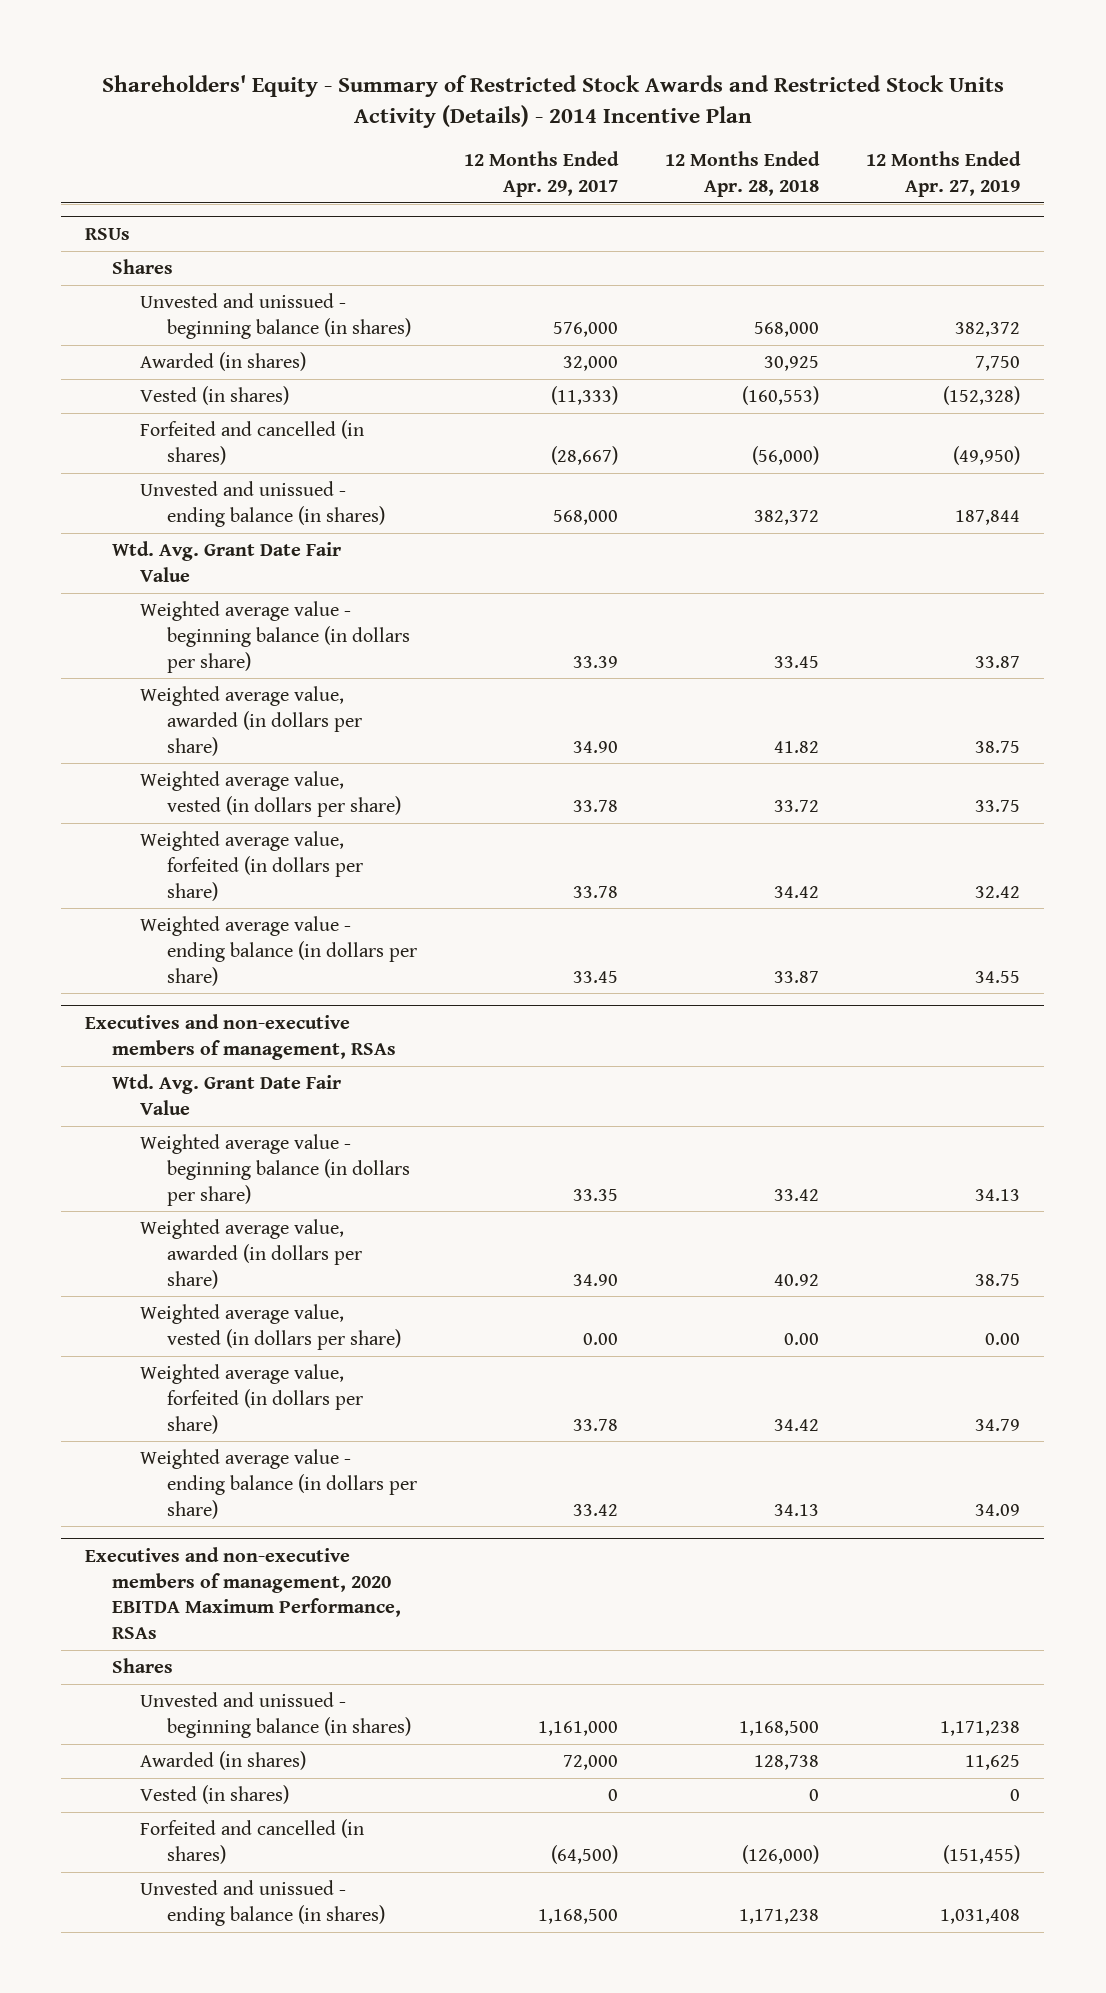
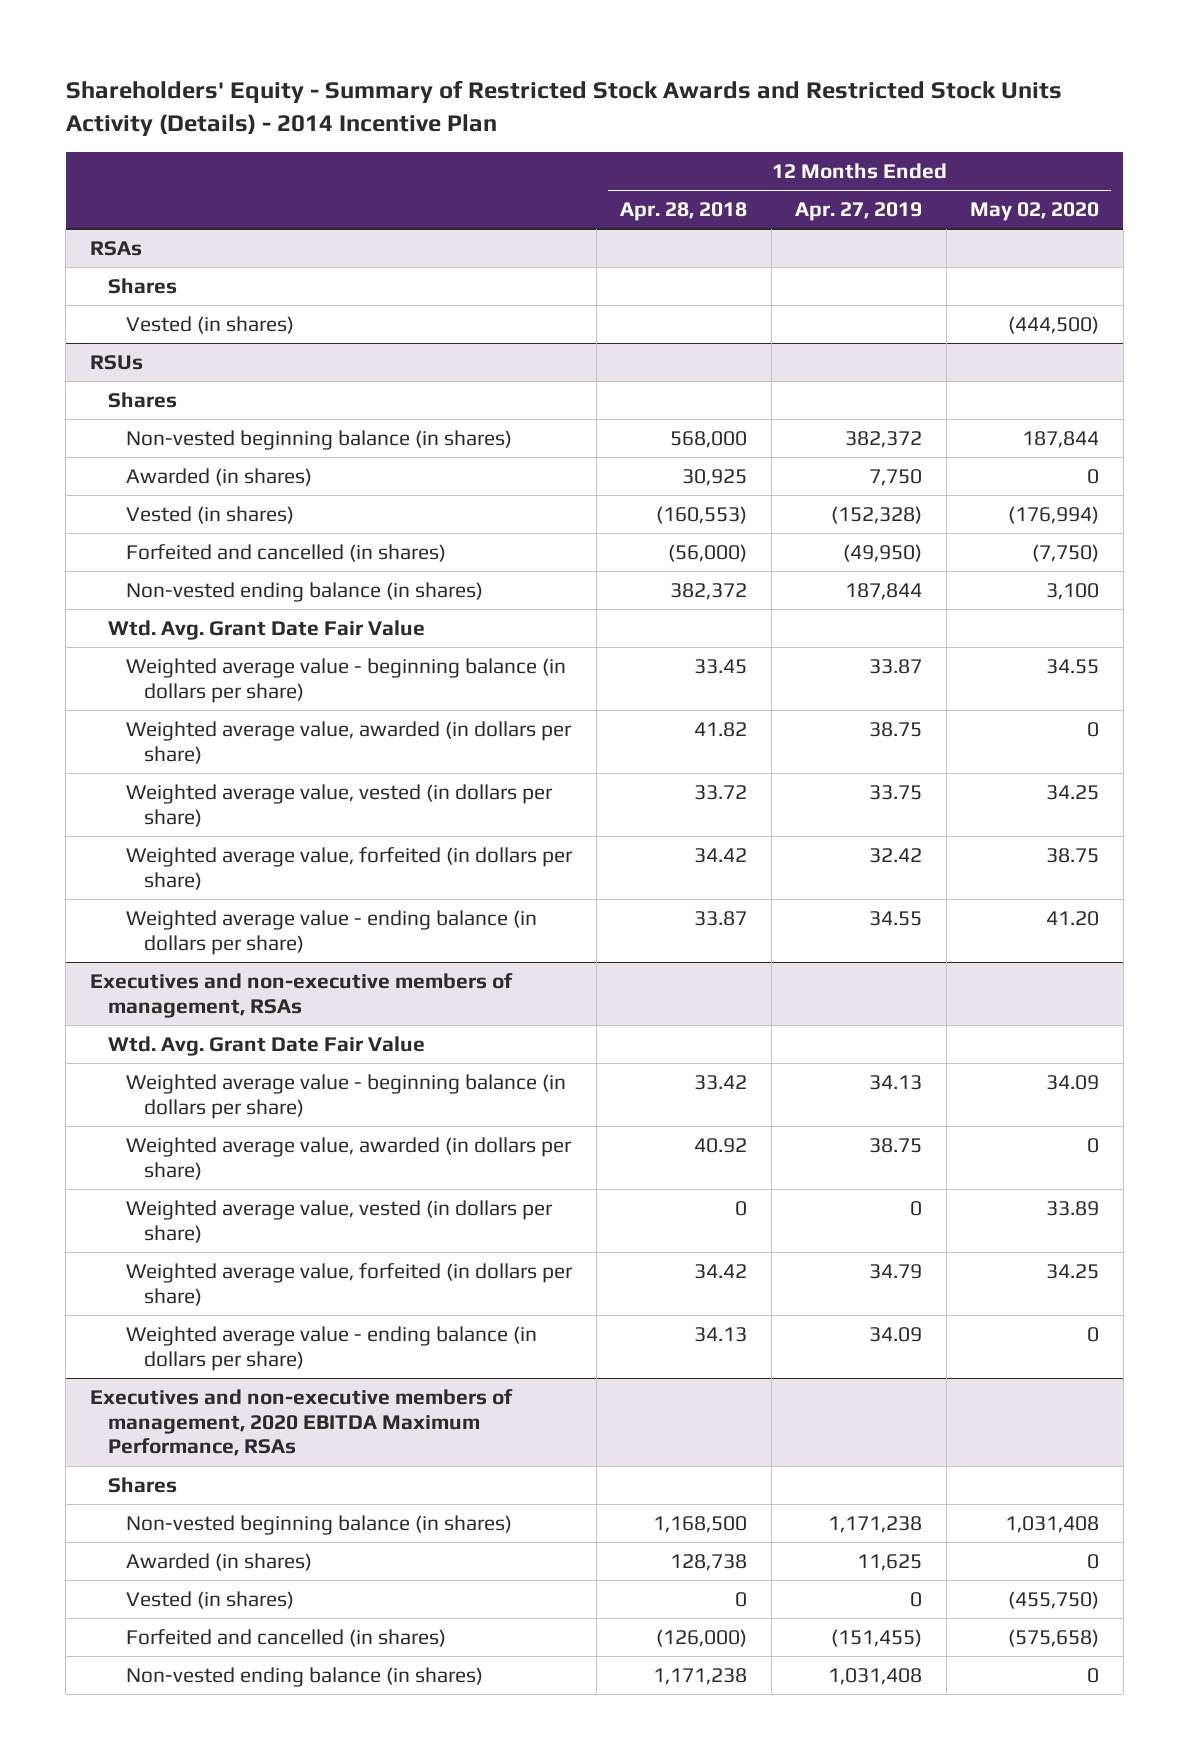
[464,151,620,197] 12 Months Ended Apr. 29, 2017 -> none
none -> [970,202,1100,222] May 02, 2020
none -> [89,240,142,256] RSAs
none -> [107,277,177,294] Shares
none -> [125,315,294,334] Vested (in shares)
[139,293,411,339] Unvested and unissued - beginning balance (in shares) -> [125,429,512,450] Non-vested beginning balance (in shares)
[139,481,385,527] Unvested and unissued - ending balance (in shares) -> [125,581,483,602] Non-vested ending balance (in shares)
[784,1332,820,1345] 0.00 -> [735,1200,748,1216] 0
[985,1332,1021,1345] 0.00 -> [910,1200,923,1216] 0
[139,1692,411,1738] Unvested and unissued - beginning balance (in shares) -> [125,1514,512,1535] Non-vested beginning balance (in shares)
[139,1880,385,1926] Unvested and unissued - ending balance (in shares) -> [125,1666,483,1687] Non-vested ending balance (in shares)

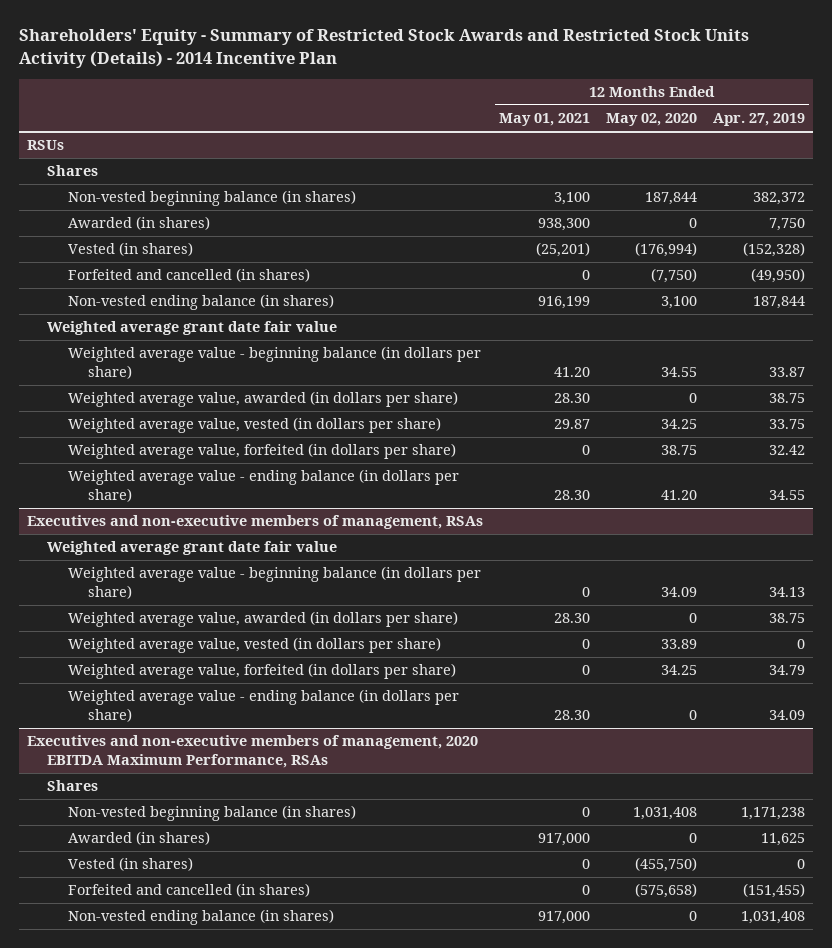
[620,202,748,222] Apr. 28, 2018 -> none
none -> [498,113,590,127] May 01, 2021
[89,240,142,256] RSAs -> none
[107,277,177,294] Shares -> none
[125,315,294,334] Vested (in shares) -> none
[107,619,425,640] Wtd. Avg. Grant Date Fair Value -> [47,321,338,336] Weighted average grant date fair value
[107,1035,425,1056] Wtd. Avg. Grant Date Fair Value -> [47,541,338,556] Weighted average grant date fair value

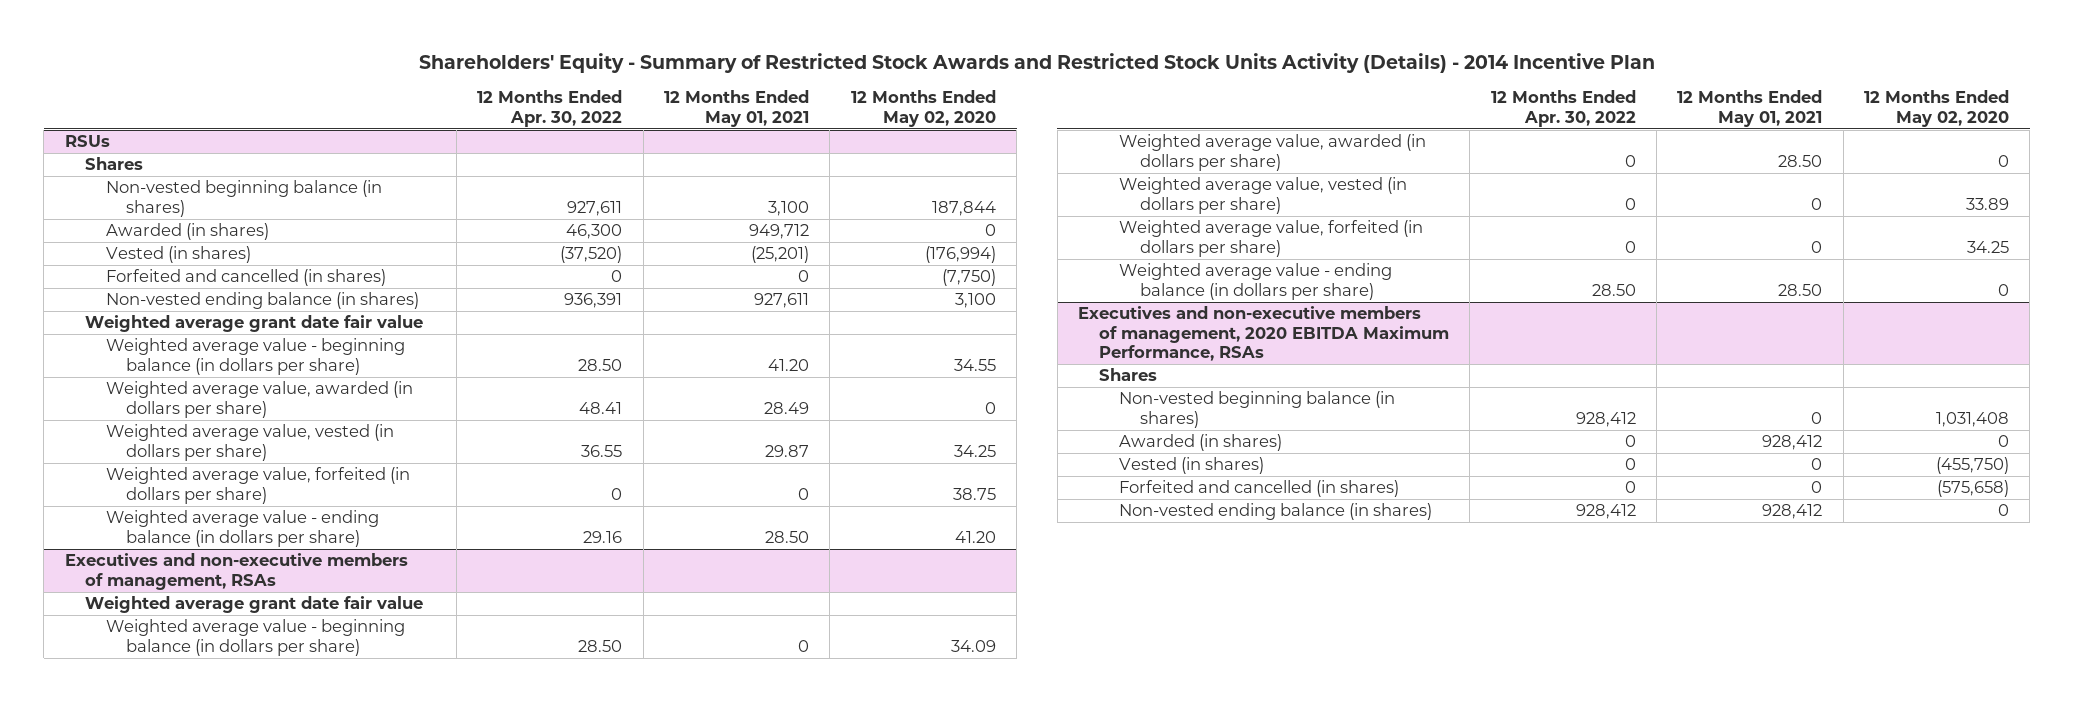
[713,113,806,127] Apr. 27, 2019 -> none
none -> [477,90,623,127] 12 Months Ended Apr. 30, 2022
[537,218,590,232] 938,300 -> [748,224,809,240] 949,712
[537,296,590,310] 916,199 -> [753,293,809,309] 927,611
[553,393,590,404] 28.30 -> [763,401,809,414] 28.49
[553,490,590,501] 28.30 -> [764,530,809,543] 28.50
[553,613,590,624] 28.30 -> [1778,154,1823,167] 28.50
[553,710,590,721] 28.30 -> [1778,283,1823,296] 28.50
[537,833,590,847] 917,000 -> [1762,435,1823,451] 928,412
[537,911,590,925] 917,000 -> [1762,504,1823,520] 928,412

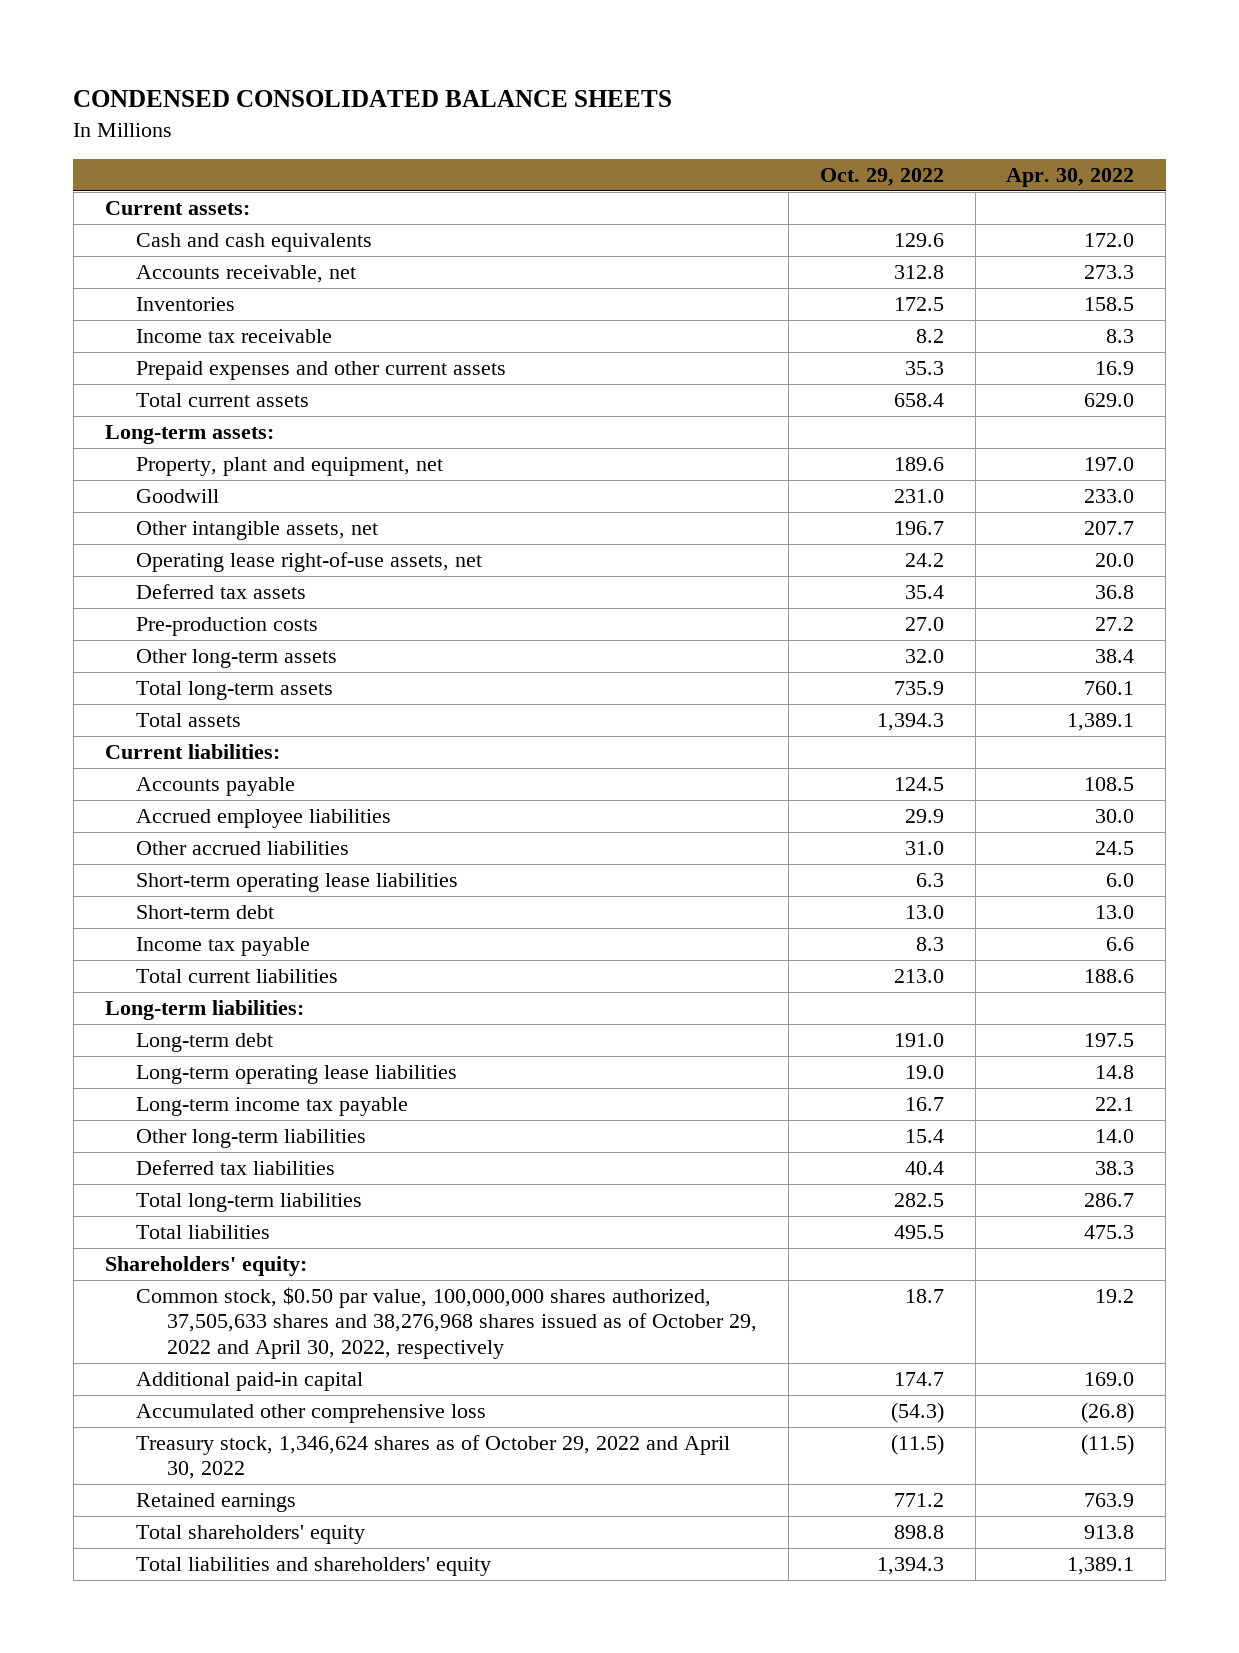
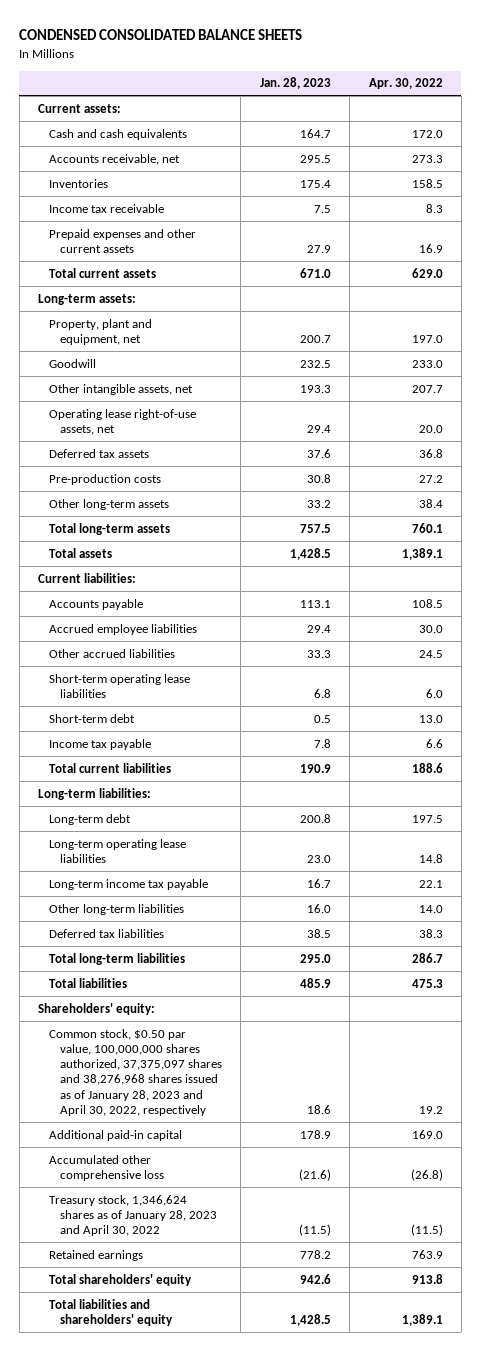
[819,168,944,187] Oct. 29, 2022 -> none
none -> [259,77,331,90] Jan. 28, 2023
[135,1287,758,1359] Common stock, $0.50 par value, 100,000,000 shares authorized, 37,505,633 shares and 38,276,968 shares issued as of October 29, 2022 and April 30, 2022, respectively -> [49,1028,222,1116] Common stock, $0.50 par value, 100,000,000 shares authorized, 37,375,097 shares and 38,276,968 shares issued as of January 28, 2023 and April 30, 2022, respectively
[135,1435,730,1480] Treasury stock, 1,346,624 shares as of October 29, 2022 and April 30, 2022 -> [49,1194,217,1237] Treasury stock, 1,346,624 shares as of January 28, 2023 and April 30, 2022

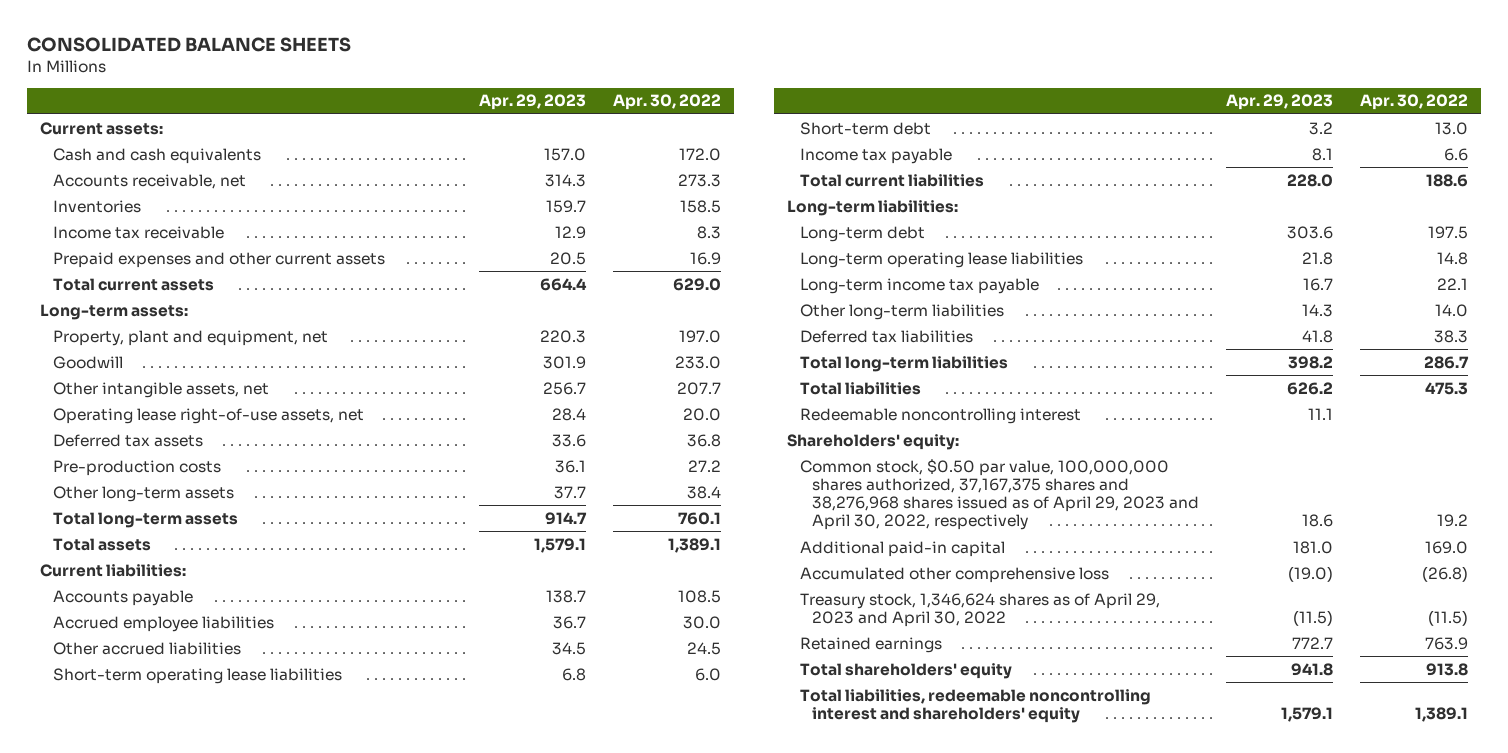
[19,28,303,40] CONDENSED CONSOLIDATED BALANCE SHEETS -> [26,36,351,52] CONSOLIDATED BALANCE SHEETS
[259,77,331,90] Jan. 28, 2023 -> none
none -> [479,94,587,111] Apr. 29, 2023
none -> [799,407,1081,424] Redeemable noncontrolling interest
[49,1028,222,1116] Common stock, $0.50 par value, 100,000,000 shares authorized, 37,375,097 shares and 38,276,968 shares issued as of January 28, 2023 and April 30, 2022, respectively -> [799,458,1200,531] Common stock, $0.50 par value, 100,000,000 shares authorized, 37,167,375 shares and 38,276,968 shares issued as of April 29, 2023 and April 30, 2022, respectively
[49,1194,217,1237] Treasury stock, 1,346,624 shares as of January 28, 2023 and April 30, 2022 -> [799,592,1160,628] Treasury stock, 1,346,624 shares as of April 29, 2023 and April 30, 2022
[49,1298,173,1326] Total liabilities and shareholders' equity -> [799,688,1151,724] Total liabilities, redeemable noncontrolling interest and shareholders' equity

